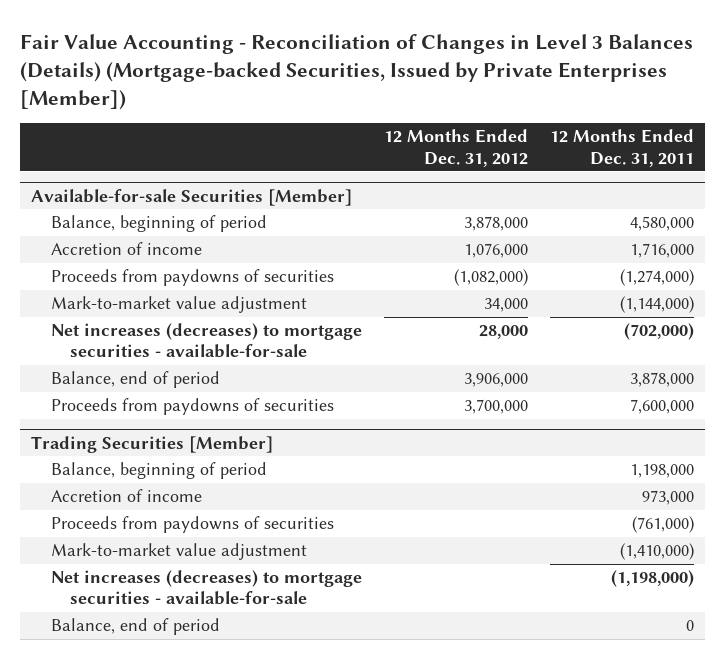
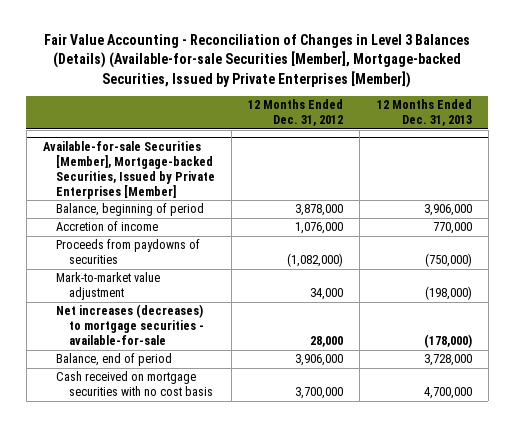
[20,33,694,111] Fair Value Accounting - Reconciliation of Changes in Level 3 Balances (Details) (Mortgage-backed Securities, Issued by Private Enterprises [Member]) -> [44,34,471,88] Fair Value Accounting - Reconciliation of Changes in Level 3 Balances (Details) (Available-for-sale Securities [Member], Mortgage-backed Securities, Issued by Private Enterprises [Member])
[549,129,694,167] 12 Months Ended Dec. 31, 2011 -> none
none -> [376,99,472,127] 12 Months Ended Dec. 31, 2013
[31,188,353,206] Available-for-sale Securities [Member] -> [42,140,215,199] Available-for-sale Securities [Member], Mortgage-backed Securities, Issued by Private Enterprises [Member]
[50,398,334,416] Proceeds from paydowns of securities -> none
[31,435,274,453] Trading Securities [Member] -> none
[50,462,267,480] Balance, beginning of period -> none
[50,489,202,503] Accretion of income -> none
[50,516,334,534] Proceeds from paydowns of securities -> none
[50,543,307,561] Mark-to-market value adjustment -> none
[50,570,362,606] Net increases (decreases) to mortgage securities - available-for-sale -> none
[50,618,220,636] Balance, end of period -> none
none -> [55,371,214,397] Cash received on mortgage securities with no cost basis

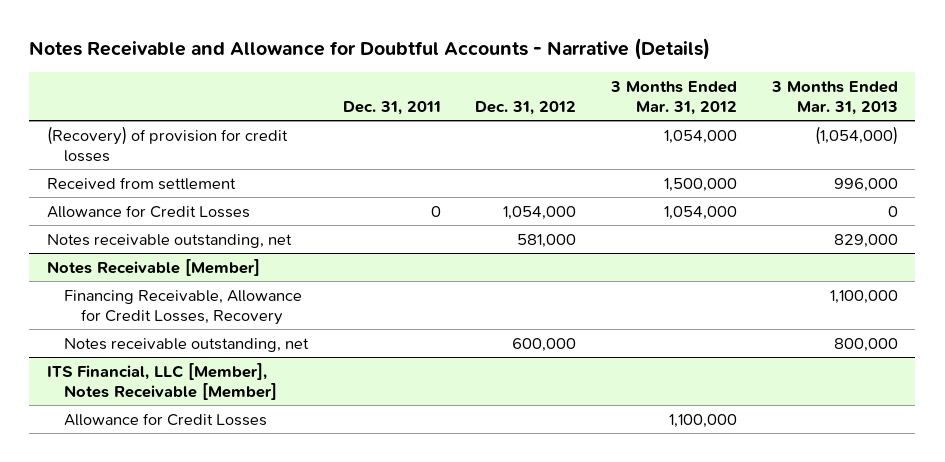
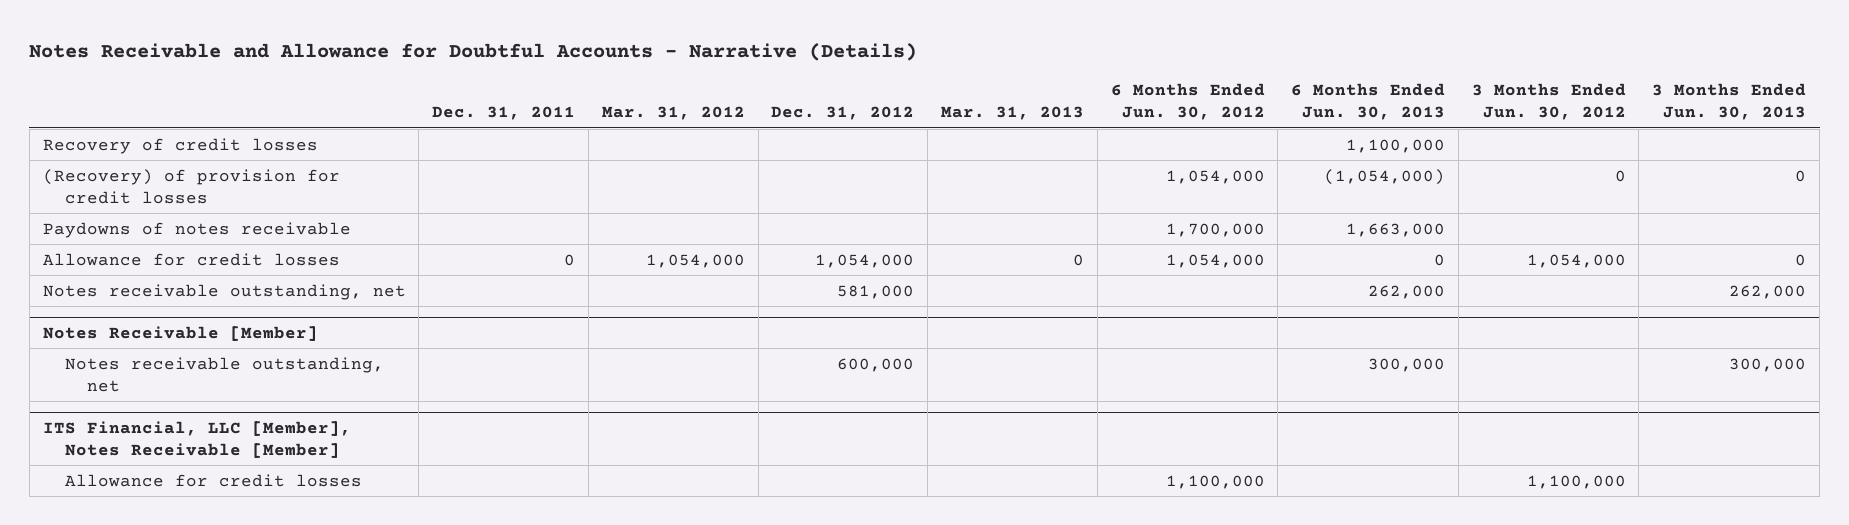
[610,80,738,115] 3 Months Ended Mar. 31, 2012 -> none
[770,80,898,115] 3 Months Ended Mar. 31, 2013 -> none
none -> [601,106,745,121] Mar. 31, 2012
none -> [940,106,1084,121] Mar. 31, 2013
none -> [1110,83,1265,121] 6 Months Ended Jun. 30, 2012
none -> [1291,83,1446,121] 6 Months Ended Jun. 30, 2013
none -> [1471,83,1626,121] 3 Months Ended Jun. 30, 2012
none -> [1652,83,1807,121] 3 Months Ended Jun. 30, 2013
none -> [42,137,318,154] Recovery of credit losses
[46,176,236,190] Received from settlement -> [42,221,351,238] Paydowns of notes receivable
[46,204,250,218] Allowance for Credit Losses -> [42,252,340,266] Allowance for credit losses
[64,289,303,325] Financing Receivable, Allowance for Credit Losses, Recovery -> none
[64,412,268,426] Allowance for Credit Losses -> [64,473,362,487] Allowance for credit losses

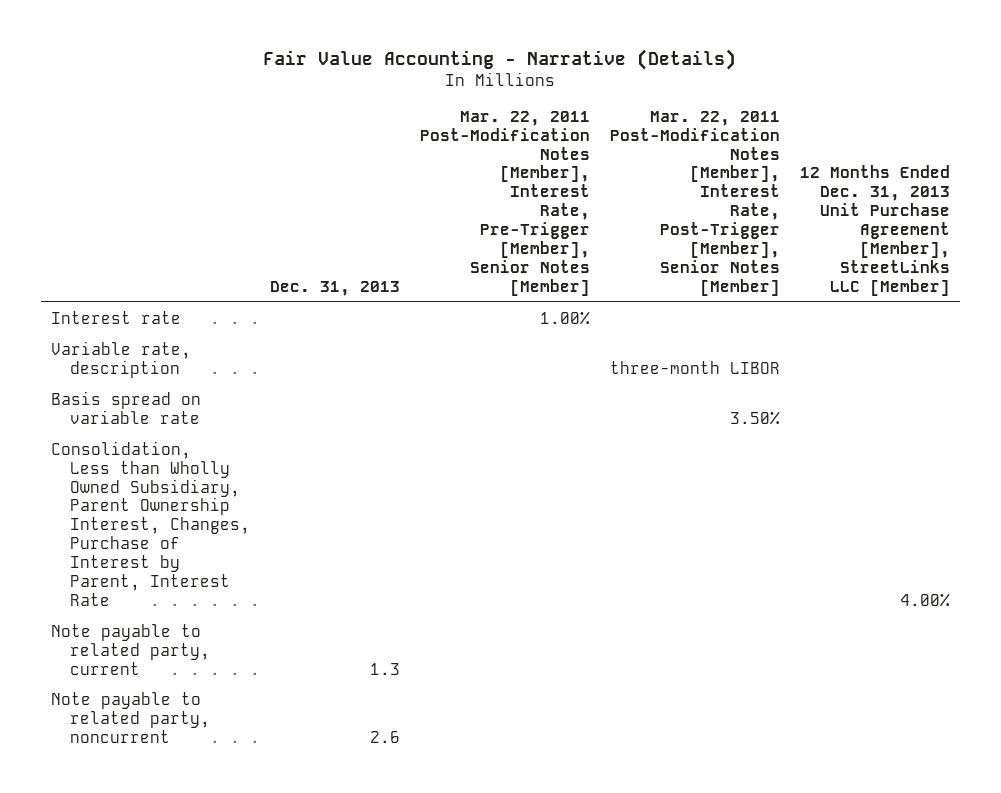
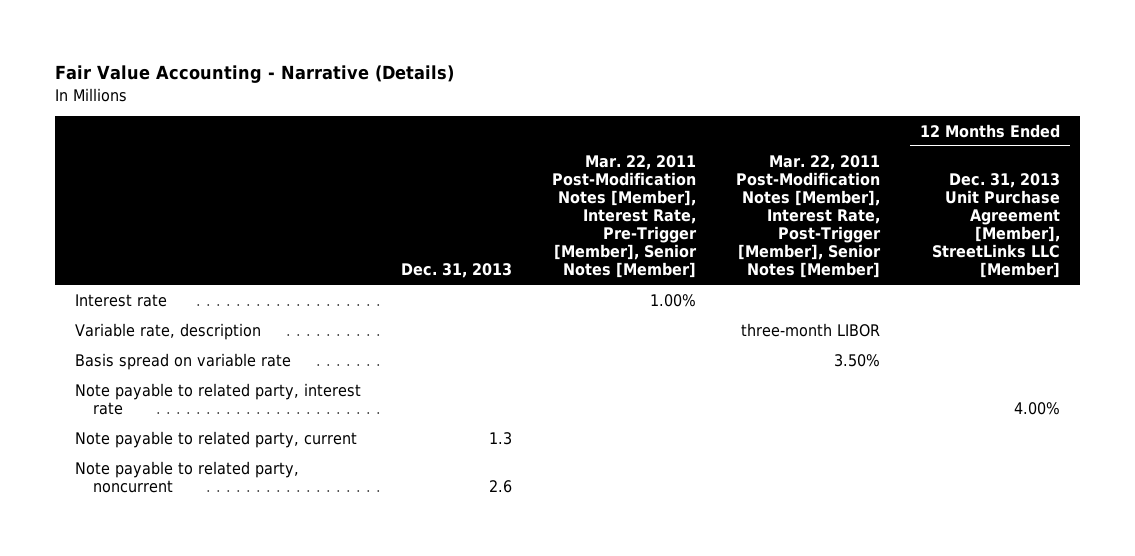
[50,440,251,606] Consolidation, Less than Wholly Owned Subsidiary, Parent Ownership Interest, Changes, Purchase of Interest by Parent, Interest Rate -> none
none -> [74,382,361,415] Note payable to related party, interest rate

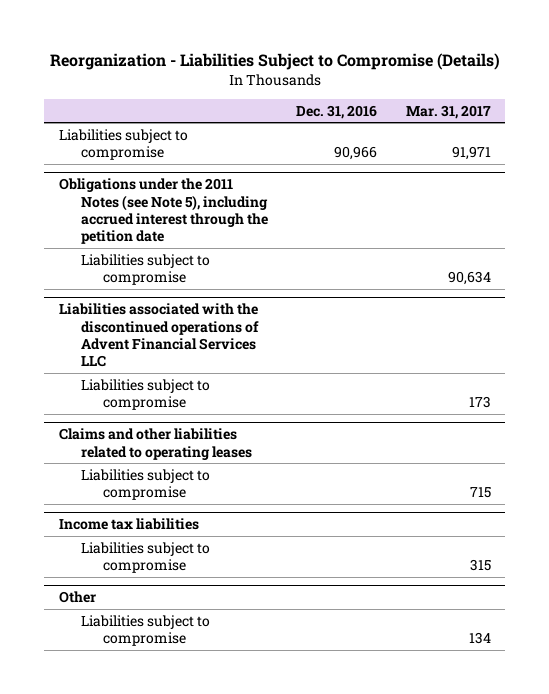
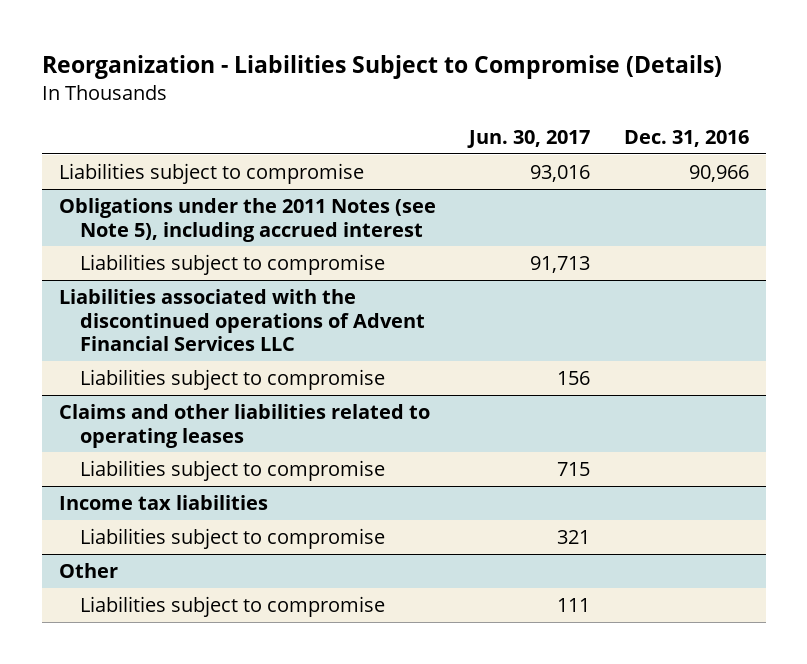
[405,104,491,119] Mar. 31, 2017 -> none
none -> [467,130,591,149] Jun. 30, 2017
[58,178,268,244] Obligations under the 2011 Notes (see Note 5), including accrued interest through the petition date -> [58,198,436,242] Obligations under the 2011 Notes (see Note 5), including accrued interest

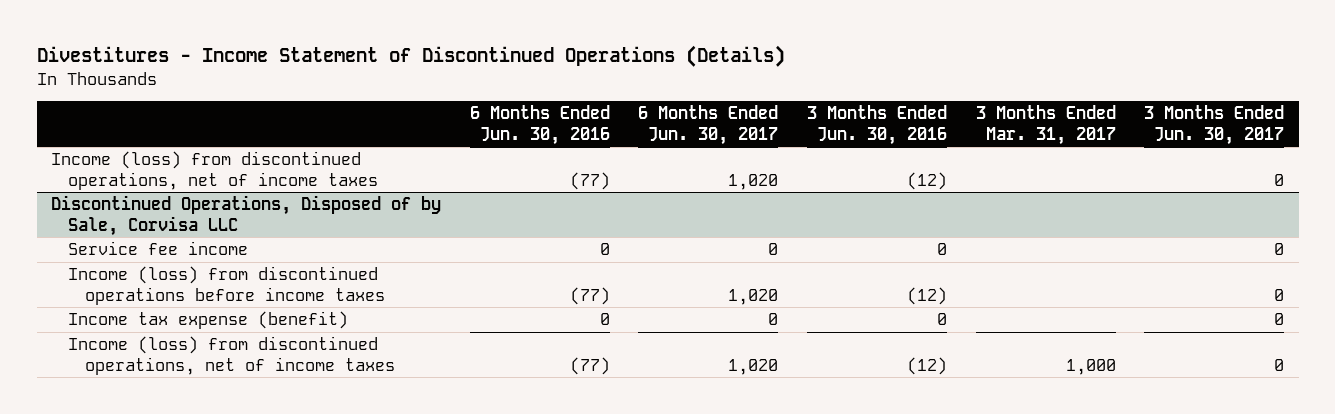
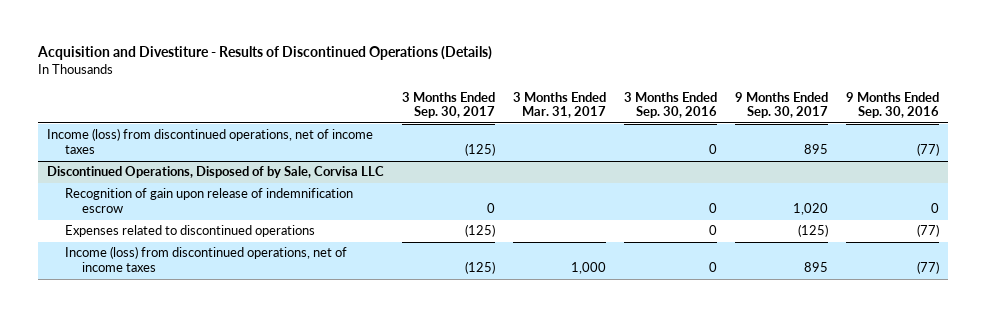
[36,45,785,68] Divestitures - Income Statement of Discontinued Operations (Details) -> [36,46,492,61] Acquisition and Divestiture - Results of Discontinued Operations (Details)
[469,105,610,145] 6 Months Ended Jun. 30, 2016 -> none
[638,105,779,145] 6 Months Ended Jun. 30, 2017 -> none
[807,105,948,145] 3 Months Ended Jun. 30, 2016 -> none
[1144,105,1285,145] 3 Months Ended Jun. 30, 2017 -> none
none -> [401,91,495,119] 3 Months Ended Sep. 30, 2017
none -> [624,91,718,119] 3 Months Ended Sep. 30, 2016
none -> [735,91,829,119] 9 Months Ended Sep. 30, 2017
none -> [846,91,940,119] 9 Months Ended Sep. 30, 2016
[68,241,249,256] Service fee income -> none
[68,266,385,305] Income (loss) from discontinued operations before income taxes -> [64,188,353,214] Recognition of gain upon release of indemnification escrow
[68,311,349,330] Income tax expense (benefit) -> [64,225,315,238] Expenses related to discontinued operations

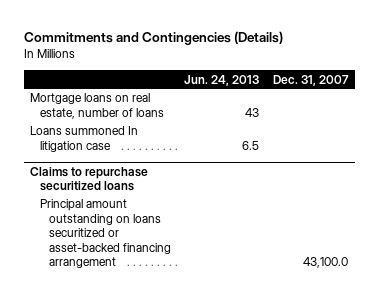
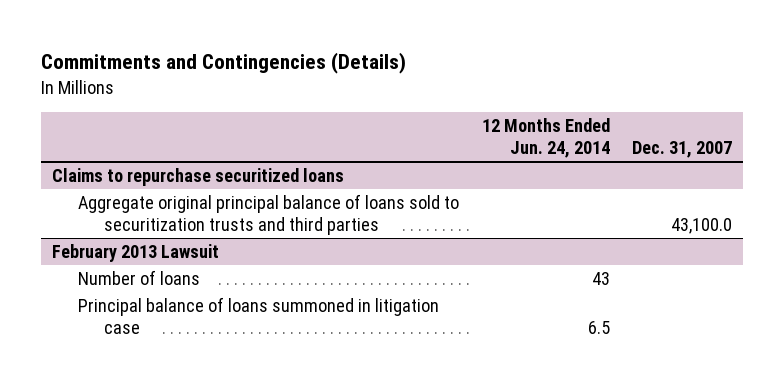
[184,74,260,86] Jun. 24, 2013 -> none
none -> [481,118,610,159] 12 Months Ended Jun. 24, 2014
[30,93,164,119] Mortgage loans on real estate, number of loans -> none
[30,126,139,152] Loans summoned In litigation case -> none
[39,199,171,269] Principal amount outstanding on loans securitized or asset-backed financing arrangement -> [78,194,460,235] Aggregate original principal balance of loans sold to securitization trusts and third parties
none -> [52,244,220,263] February 2013 Lawsuit
none -> [78,270,201,286] Number of loans
none -> [78,297,440,334] Principal balance of loans summoned in litigation case

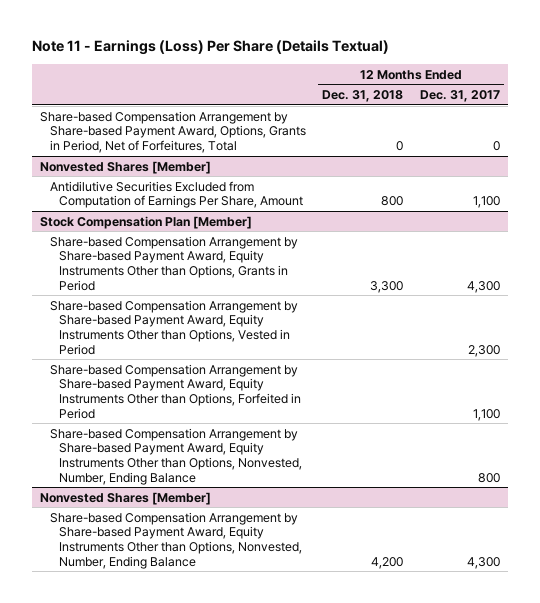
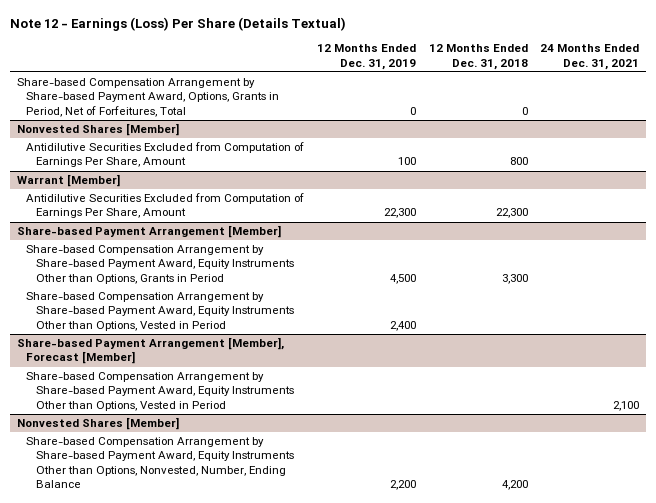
[31,40,389,56] Note 11 - Earnings (Loss) Per Share (Details Textual) -> [10,16,347,31] Note 12 - Earnings (Loss) Per Share (Details Textual)
[419,90,500,103] Dec. 31, 2017 -> none
none -> [316,44,416,70] 12 Months Ended Dec. 31, 2019
none -> [540,44,640,70] 24 Months Ended Dec. 31, 2021
none -> [16,174,120,188] Warrant [Member]
none -> [26,193,305,219] Antidilutive Securities Excluded from Computation of Earnings Per Share, Amount
[40,215,253,229] Stock Compensation Plan [Member] -> [16,225,281,239] Share-based Payment Arrangement [Member]
[49,363,302,419] Share-based Compensation Arrangement by Share-based Payment Award, Equity Instruments Other than Options, Forfeited in Period -> none
[49,427,303,485] Share-based Compensation Arrangement by Share-based Payment Award, Equity Instruments Other than Options, Nonvested, Number, Ending Balance -> none
none -> [16,337,284,365] Share-based Payment Arrangement [Member], Forecast [Member]
none -> [26,372,294,411] Share-based Compensation Arrangement by Share-based Payment Award, Equity Instruments Other than Options, Vested in Period

